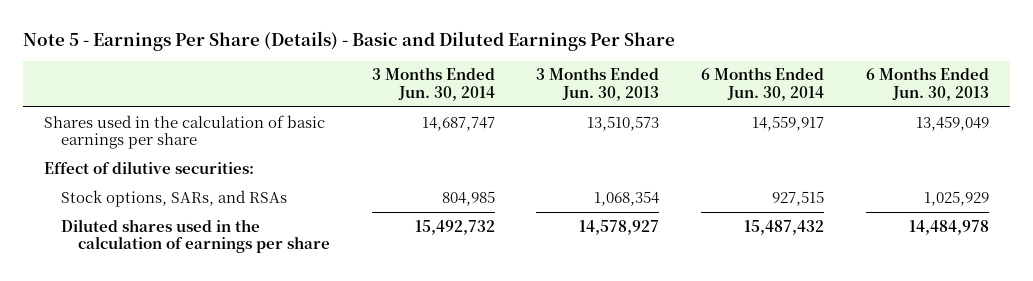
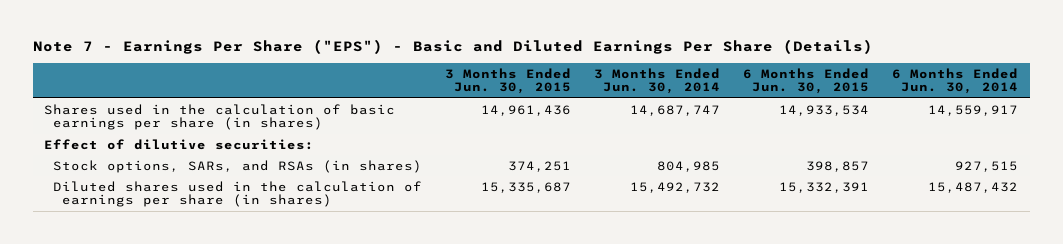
[22,30,675,51] Note 5 - Earnings Per Share (Details) - Basic and Diluted Earnings Per Share -> [32,38,873,54] Note 7 - Earnings Per Share ("EPS") - Basic and Diluted Earnings Per Share (Details)
[536,67,660,101] 3 Months Ended Jun. 30, 2013 -> none
[865,67,989,101] 6 Months Ended Jun. 30, 2013 -> none
none -> [445,67,572,95] 3 Months Ended Jun. 30, 2015
none -> [743,67,870,95] 6 Months Ended Jun. 30, 2015
[43,114,325,150] Shares used in the calculation of basic earnings per share -> [44,103,396,131] Shares used in the calculation of basic earnings per share (in shares)
[60,189,287,207] Stock options, SARs, and RSAs -> [52,159,422,173] Stock options, SARs, and RSAs (in shares)
[60,218,330,254] Diluted shares used in the calculation of earnings per share -> [52,180,422,208] Diluted shares used in the calculation of earnings per share (in shares)

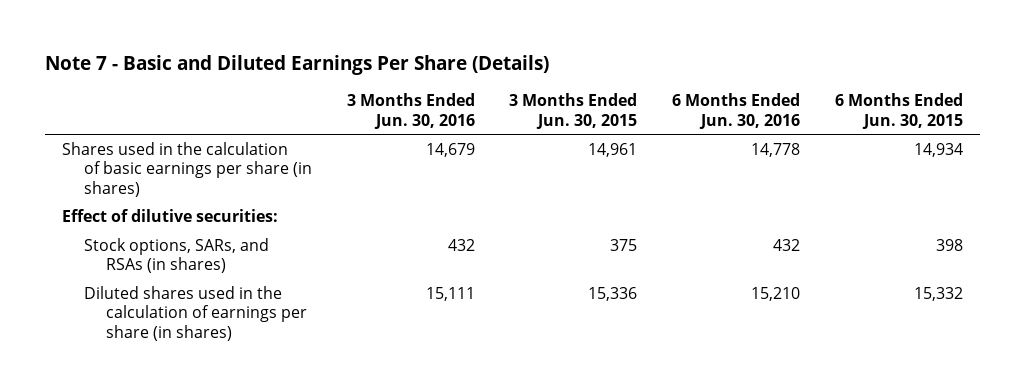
[32,38,873,54] Note 7 - Earnings Per Share ("EPS") - Basic and Diluted Earnings Per Share (Details) -> [45,55,550,76] Note 7 - Basic and Diluted Earnings Per Share (Details)
[594,67,721,95] 3 Months Ended Jun. 30, 2014 -> none
[892,67,1019,95] 6 Months Ended Jun. 30, 2014 -> none
none -> [346,93,475,129] 3 Months Ended Jun. 30, 2016
none -> [671,93,800,129] 6 Months Ended Jun. 30, 2016
[481,104,572,116] 14,961,436 -> [588,143,638,158] 14,961
[779,104,870,116] 14,933,534 -> [913,143,963,158] 14,934
[508,160,572,172] 374,251 -> [610,239,638,252] 375
[806,160,870,172] 398,857 -> [935,239,963,252] 398
[481,181,572,193] 15,335,687 -> [588,287,638,302] 15,336
[779,181,870,193] 15,332,391 -> [913,287,963,302] 15,332

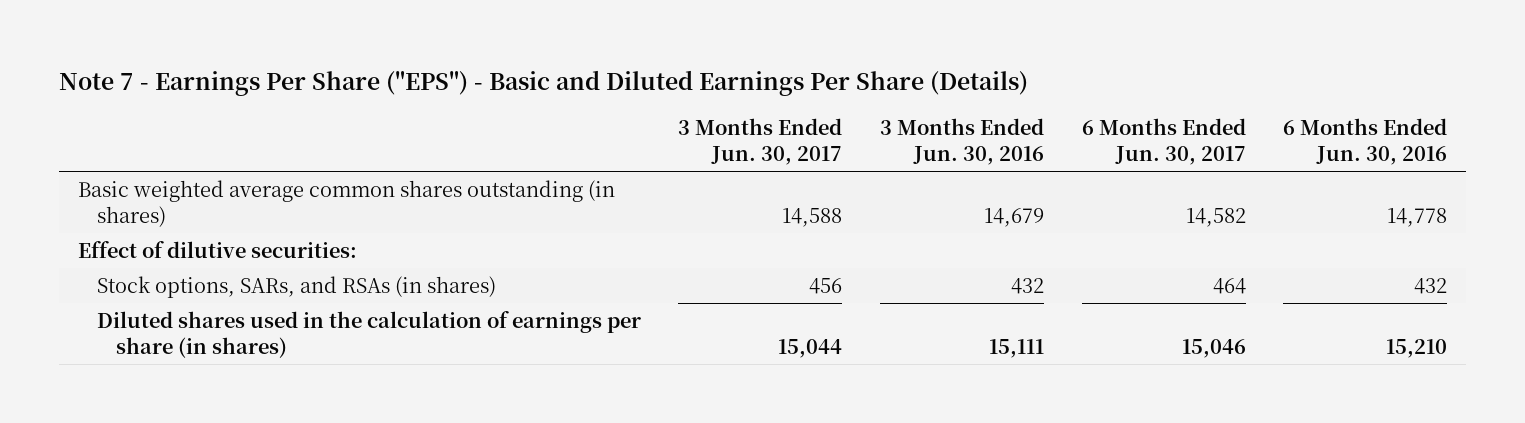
[45,55,550,76] Note 7 - Basic and Diluted Earnings Per Share (Details) -> [59,70,1029,97] Note 7 - Earnings Per Share ("EPS") - Basic and Diluted Earnings Per Share (Details)
[509,93,638,129] 3 Months Ended Jun. 30, 2015 -> none
[834,93,963,129] 6 Months Ended Jun. 30, 2015 -> none
none -> [678,118,843,166] 3 Months Ended Jun. 30, 2017
none -> [1081,118,1246,166] 6 Months Ended Jun. 30, 2017
[62,142,313,197] Shares used in the calculation of basic earnings per share (in shares) -> [77,179,615,227] Basic weighted average common shares outstanding (in shares)

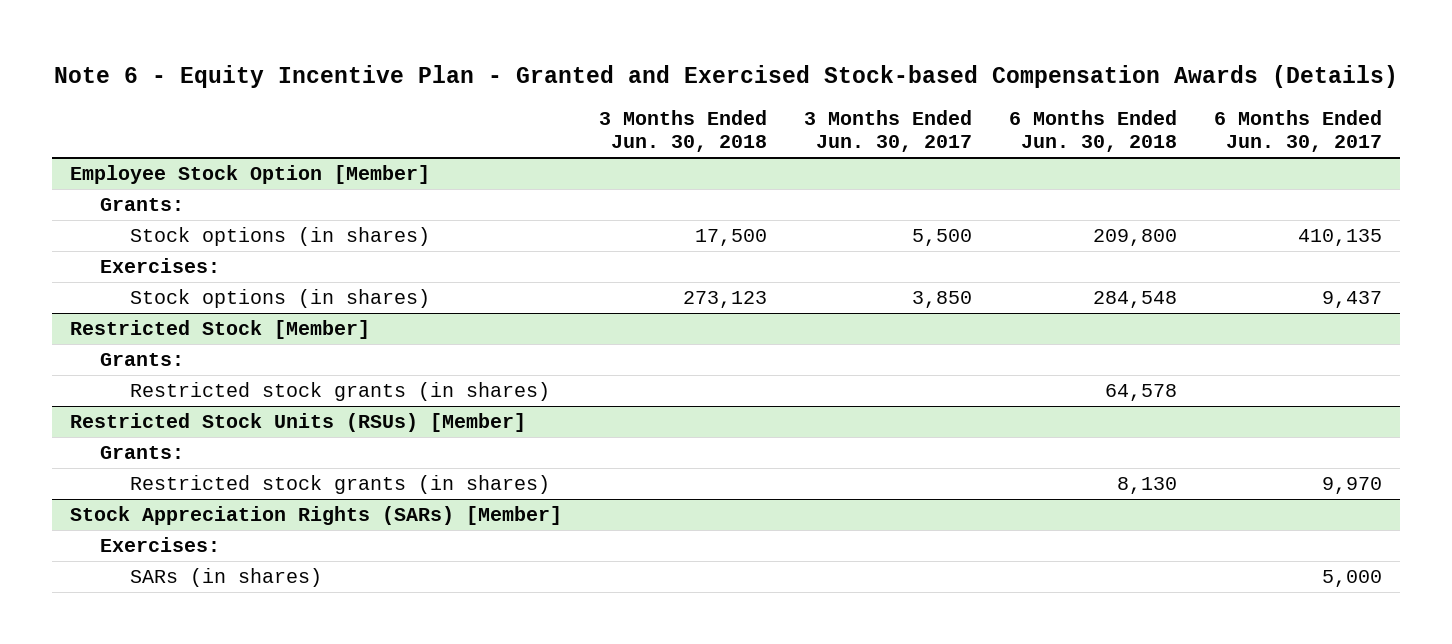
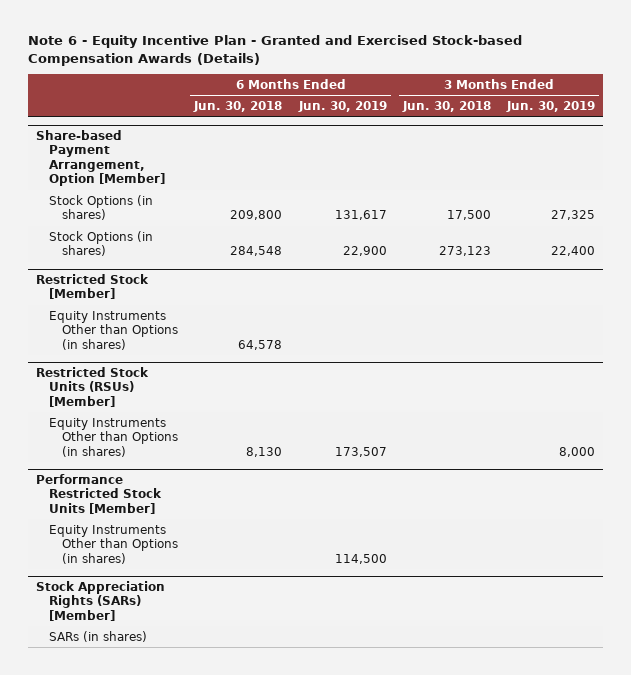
[804,109,973,153] 3 Months Ended Jun. 30, 2017 -> none
[1213,109,1382,153] 6 Months Ended Jun. 30, 2017 -> none
none -> [297,101,387,113] Jun. 30, 2019
none -> [506,101,596,113] Jun. 30, 2019
[100,197,185,211] Grants: -> none
[100,257,221,273] Exercises: -> none
[70,164,431,184] Employee Stock Option [Member] -> [35,129,165,187] Share-based Payment Arrangement, Option [Member]
[130,226,431,246] Stock options (in shares) -> [48,194,153,221] Stock Options (in shares)
[130,288,431,308] Stock options (in shares) -> [48,230,153,257] Stock Options (in shares)
[100,352,185,366] Grants: -> none
[130,381,551,401] Restricted stock grants (in shares) -> [48,310,179,350] Equity Instruments Other than Options (in shares)
[100,445,185,459] Grants: -> none
[130,474,551,494] Restricted stock grants (in shares) -> [48,417,179,457] Equity Instruments Other than Options (in shares)
none -> [35,473,162,514] Performance Restricted Stock Units [Member]
none -> [48,524,179,564] Equity Instruments Other than Options (in shares)
[100,536,221,552] Exercises: -> none

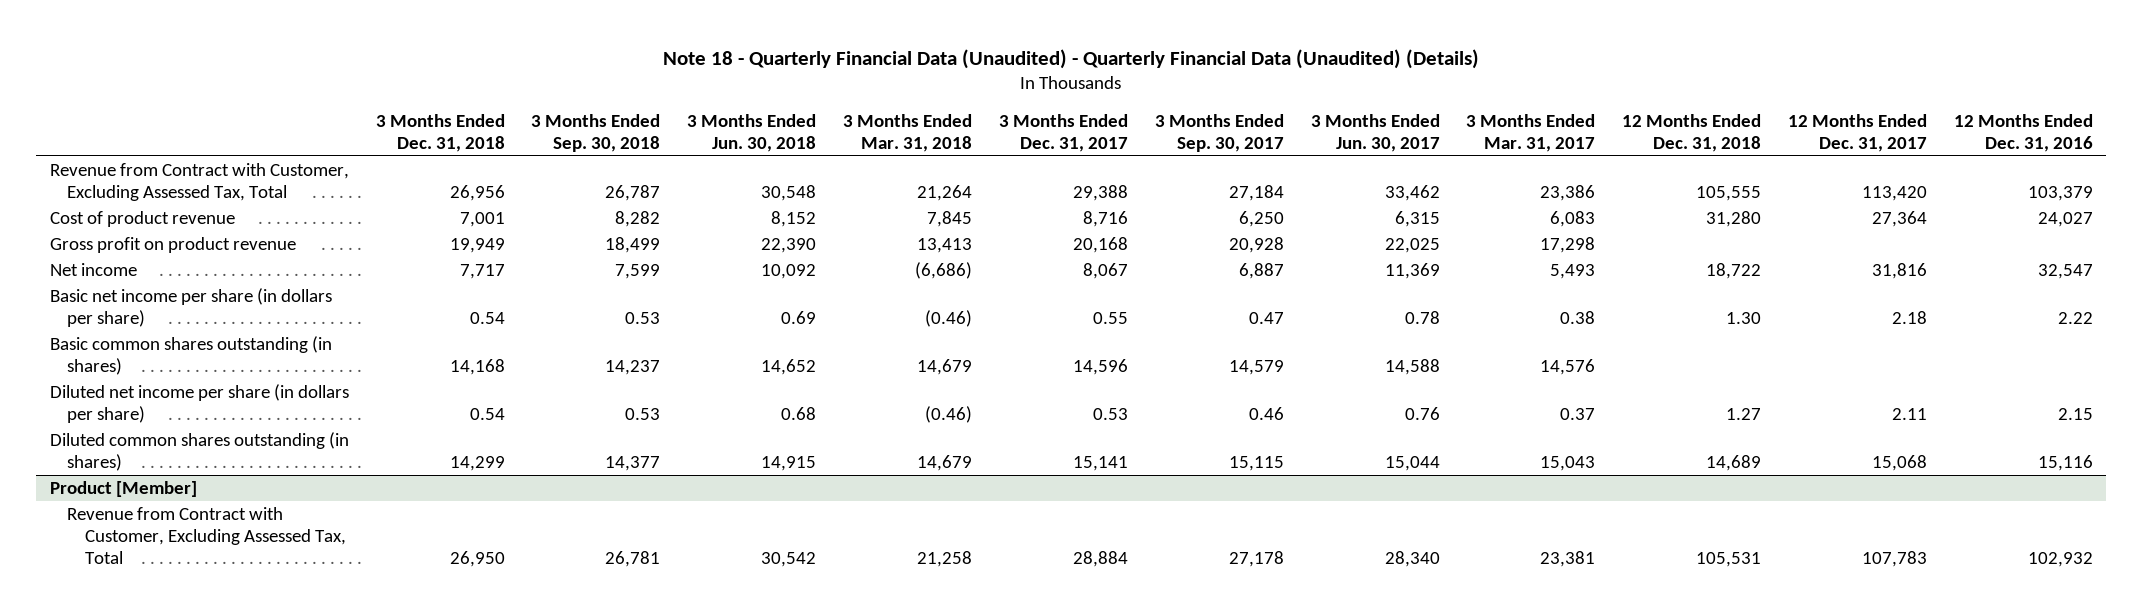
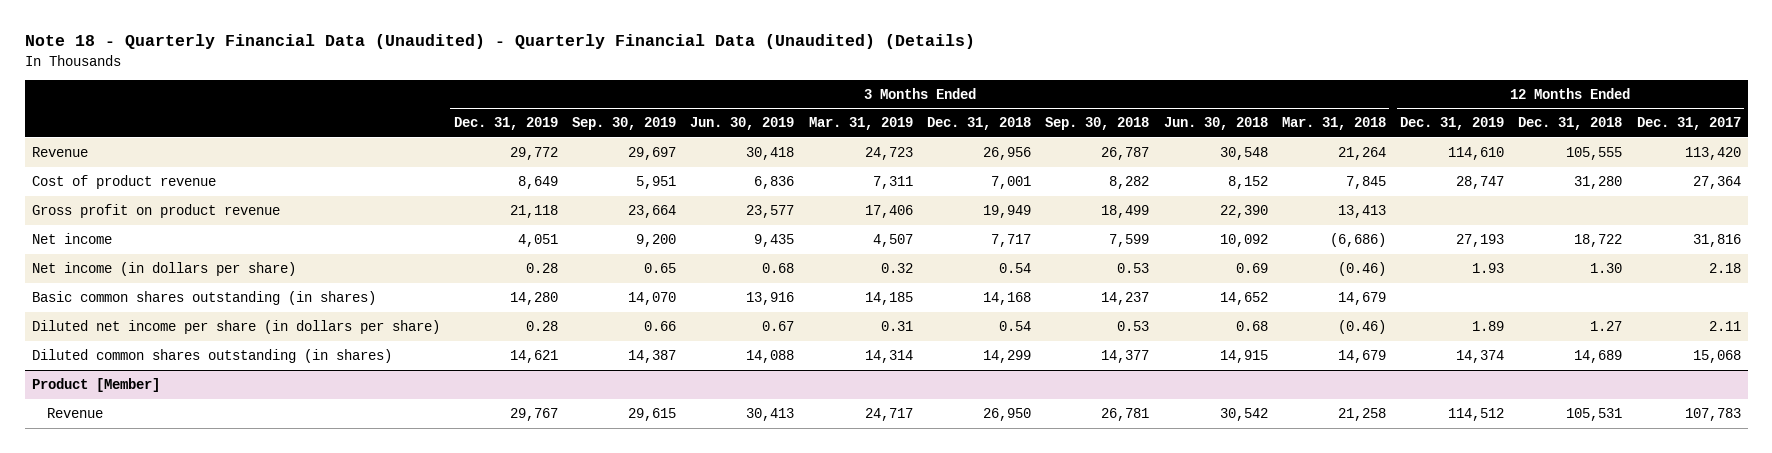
[998,113,1128,152] 3 Months Ended Dec. 31, 2017 -> none
[1154,113,1284,152] 3 Months Ended Sep. 30, 2017 -> none
[1310,113,1440,152] 3 Months Ended Jun. 30, 2017 -> none
[1466,113,1596,152] 3 Months Ended Mar. 31, 2017 -> none
[1953,113,2093,152] 12 Months Ended Dec. 31, 2016 -> none
none -> [453,117,558,131] Dec. 31, 2019
none -> [572,117,677,131] Sep. 30, 2019
none -> [690,117,795,131] Jun. 30, 2019
none -> [808,117,913,131] Mar. 31, 2019
none -> [1400,117,1505,131] Dec. 31, 2019
[49,163,349,202] Revenue from Contract with Customer, Excluding Assessed Tax, Total -> [31,146,88,157] Revenue
[49,288,332,328] Basic net income per share (in dollars per share) -> [31,261,296,276] Net income (in dollars per share)
[67,507,347,564] Revenue from Contract with Customer, Excluding Assessed Tax, Total -> [46,407,103,418] Revenue

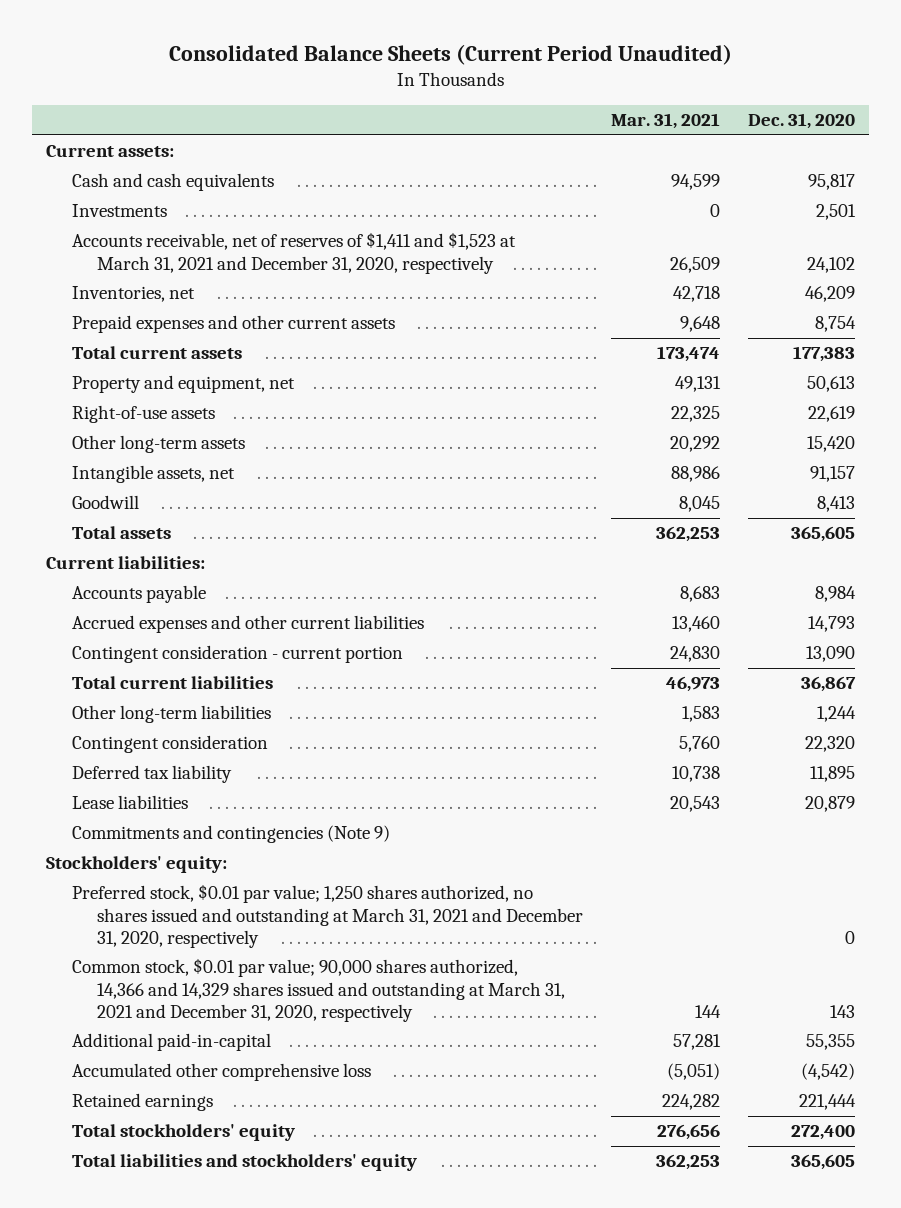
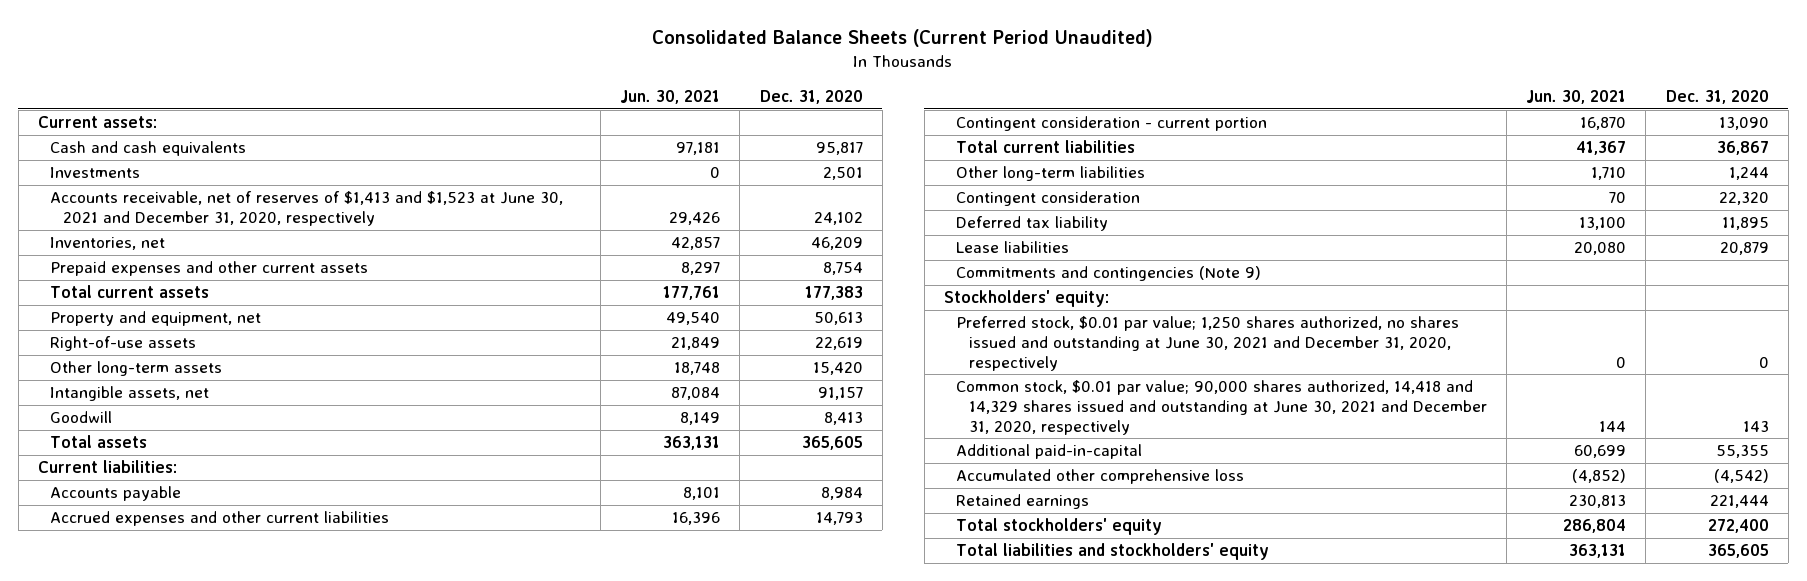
[610,113,720,130] Mar. 31, 2021 -> none
none -> [620,89,721,104] Jun. 30, 2021
[71,232,516,274] Accounts receivable, net of reserves of $1,411 and $1,523 at March 31, 2021 and December 31, 2020, respectively -> [50,191,564,226] Accounts receivable, net of reserves of $1,413 and $1,523 at June 30, 2021 and December 31, 2020, respectively
[71,884,583,948] Preferred stock, $0.01 par value; 1,250 shares authorized, no shares issued and outstanding at March 31, 2021 and December 31, 2020, respectively -> [956,316,1460,371] Preferred stock, $0.01 par value; 1,250 shares authorized, no shares issued and outstanding at June 30, 2021 and December 31, 2020, respectively
[71,958,565,1022] Common stock, $0.01 par value; 90,000 shares authorized, 14,366 and 14,329 shares issued and outstanding at March 31, 2021 and December 31, 2020, respectively -> [956,380,1487,435] Common stock, $0.01 par value; 90,000 shares authorized, 14,418 and 14,329 shares issued and outstanding at June 30, 2021 and December 31, 2020, respectively

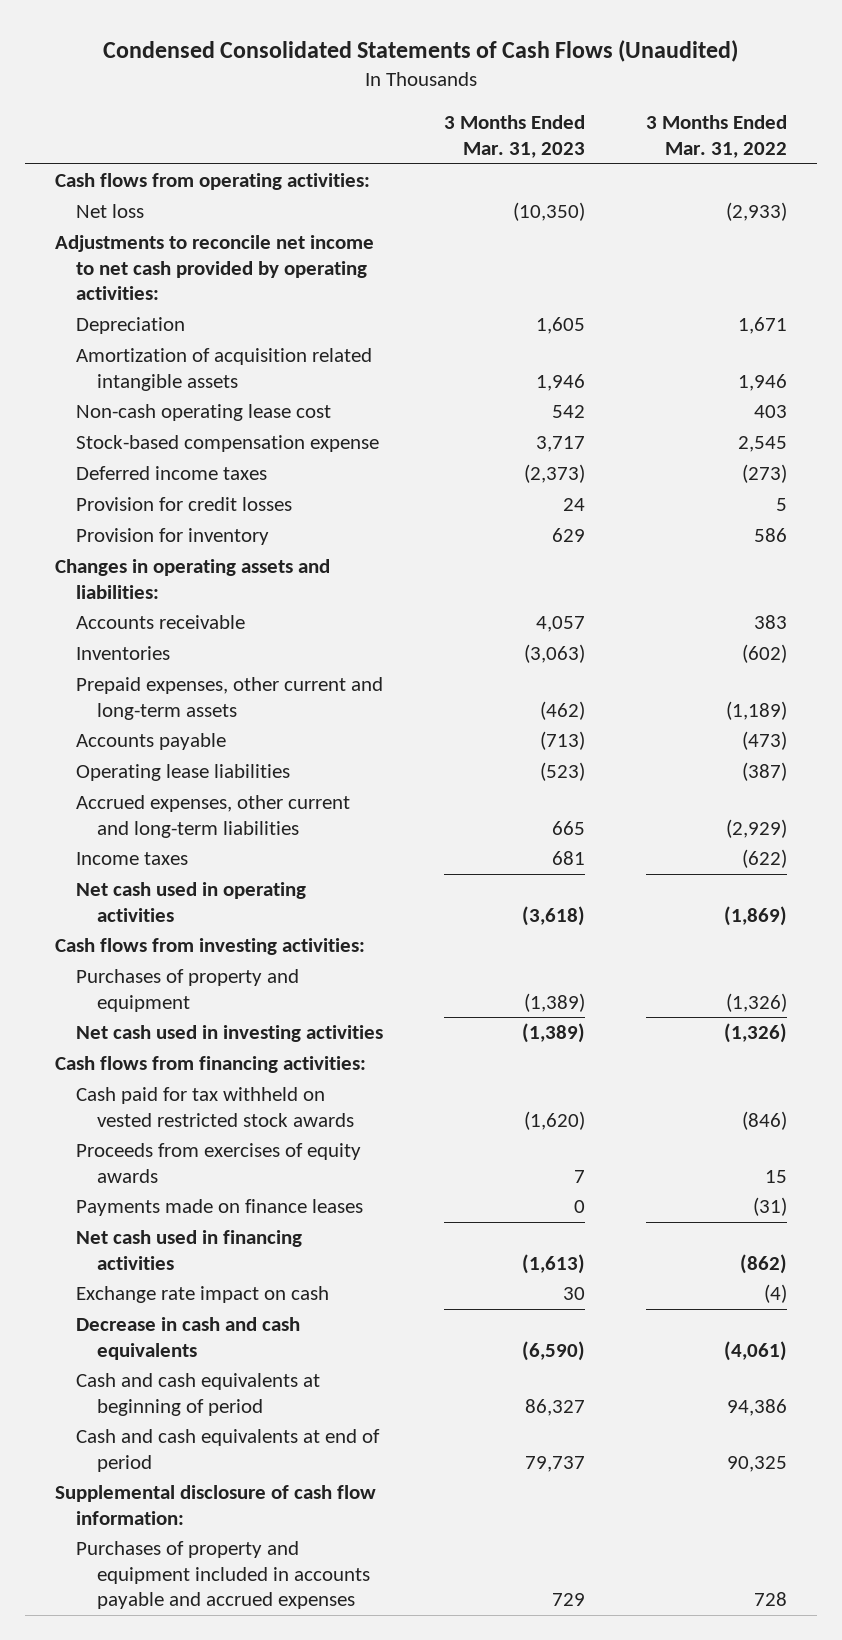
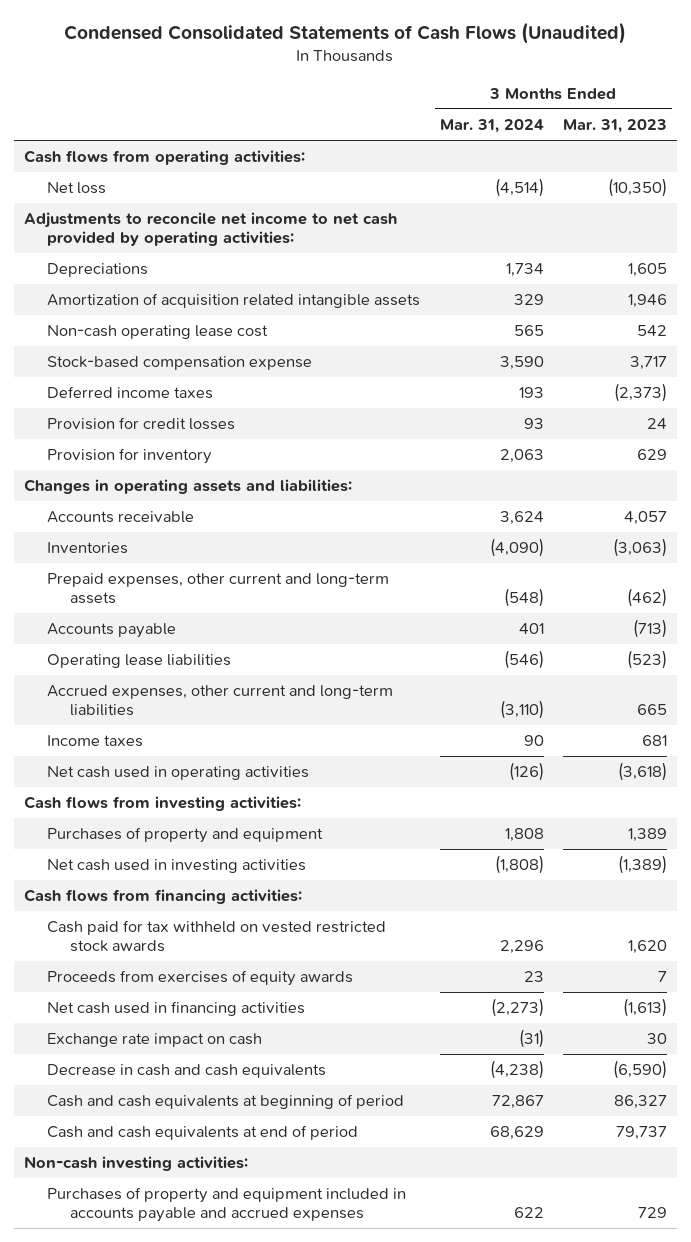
[645,115,787,158] 3 Months Ended Mar. 31, 2022 -> none
none -> [439,119,544,134] Mar. 31, 2024
[76,317,186,335] Depreciation -> [46,263,148,278] Depreciations
[524,992,586,1012] (1,389) -> [628,828,668,843] 1,389
[524,1110,586,1130] (1,620) -> [628,940,668,955] 1,620
[76,1199,364,1217] Payments made on finance leases -> none
[55,1485,377,1525] Supplemental disclosure of cash flow information: -> none
none -> [23,1156,248,1172] Non-cash investing activities:

